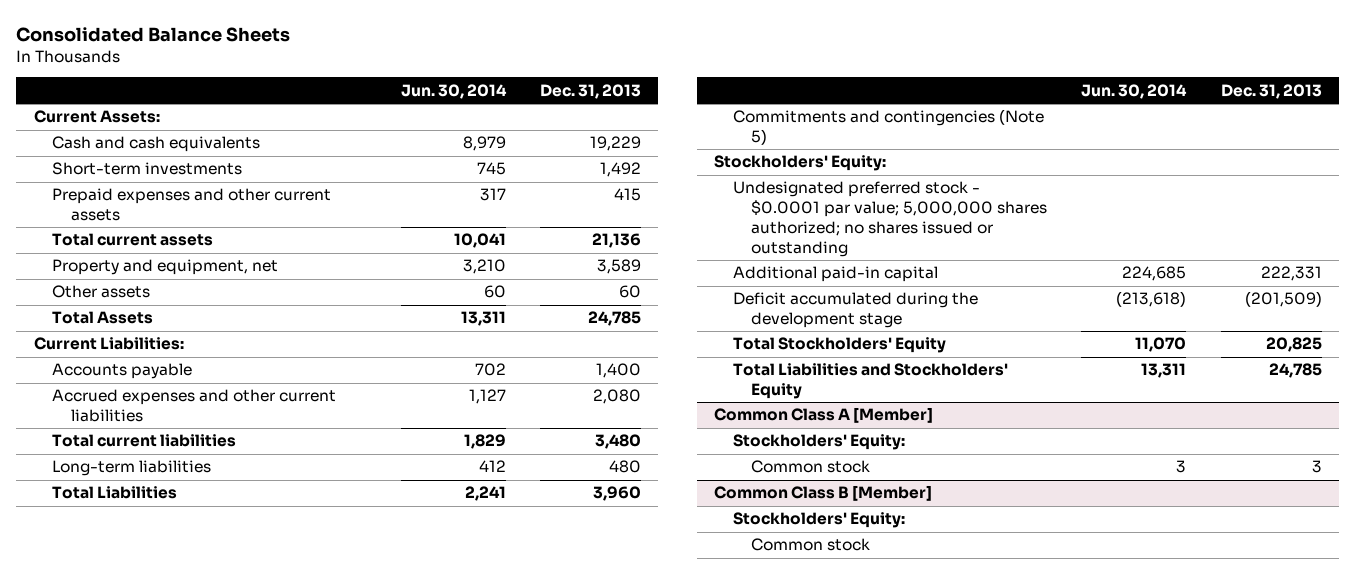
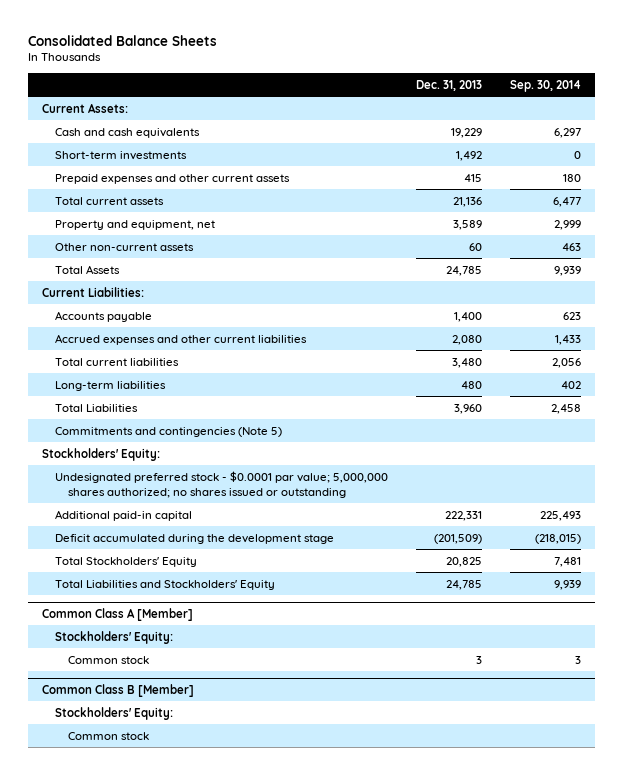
[400,83,507,99] Jun. 30, 2014 -> none
none -> [510,79,582,92] Sep. 30, 2014
[52,285,151,299] Other assets -> [54,242,194,251] Other non-current assets

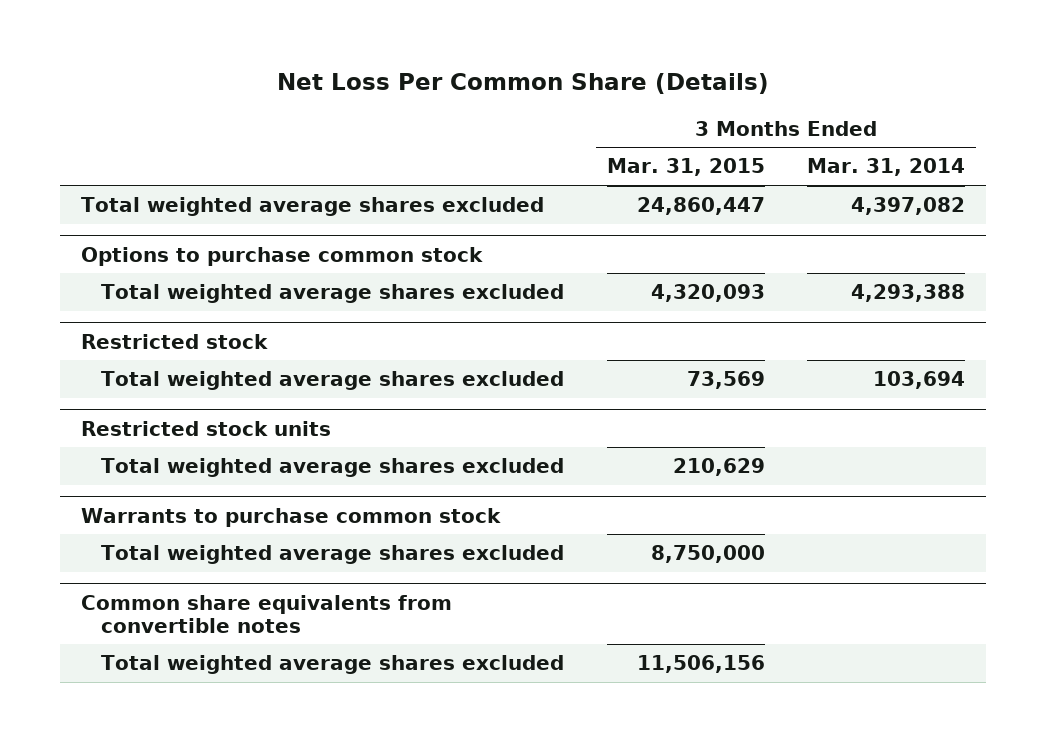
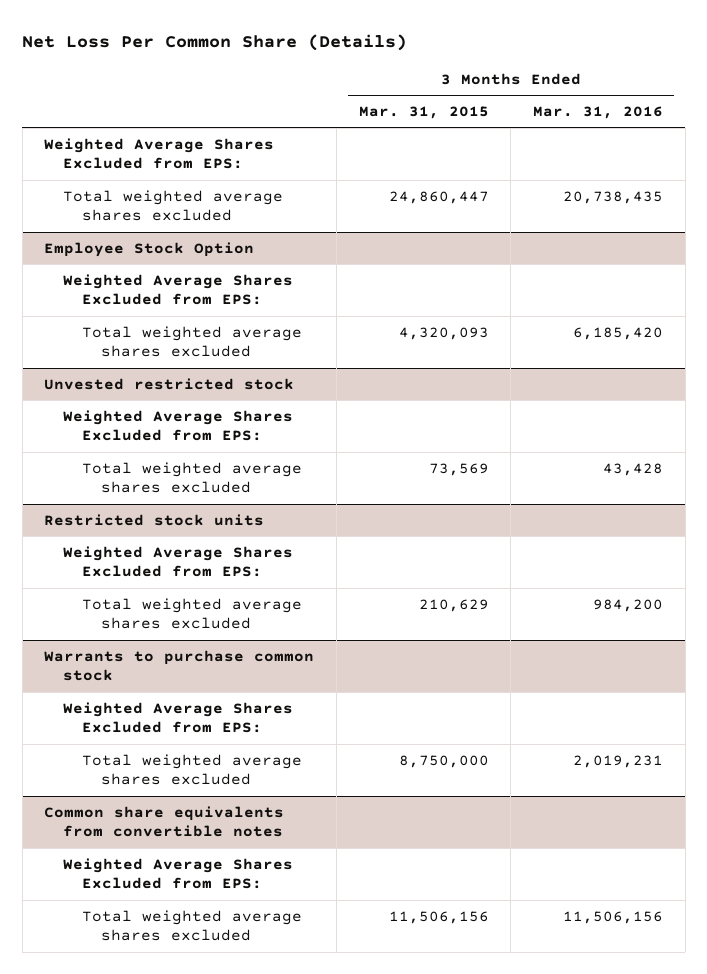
[807,158,966,177] Mar. 31, 2014 -> none
none -> [532,106,663,120] Mar. 31, 2016
none -> [44,137,275,170] Weighted Average Shares Excluded from EPS:
[80,246,483,266] Options to purchase common stock -> none
none -> [44,241,255,257] Employee Stock Option
none -> [63,273,294,306] Weighted Average Shares Excluded from EPS:
[80,333,268,349] Restricted stock -> [44,377,295,390] Unvested restricted stock
none -> [63,409,294,442] Weighted Average Shares Excluded from EPS:
none -> [63,545,294,578] Weighted Average Shares Excluded from EPS:
none -> [63,701,294,734] Weighted Average Shares Excluded from EPS:
none -> [63,857,294,890] Weighted Average Shares Excluded from EPS:

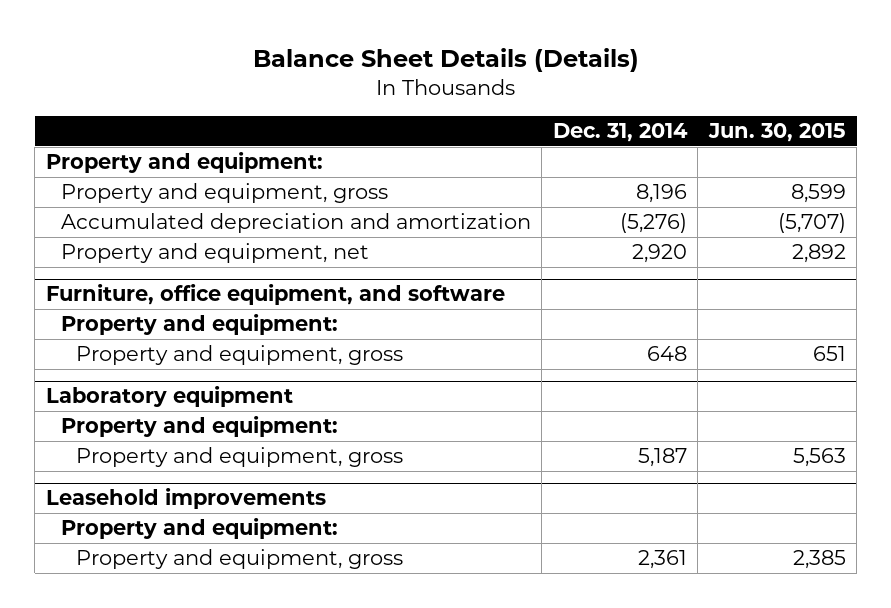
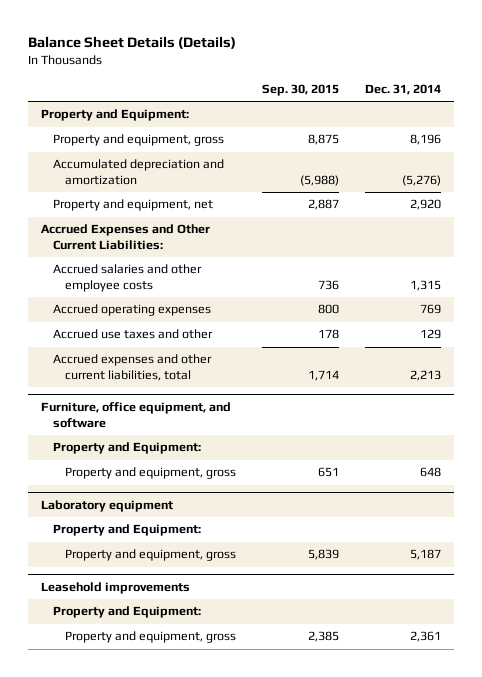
[707,123,846,143] Jun. 30, 2015 -> none
none -> [261,83,339,96] Sep. 30, 2015
[45,152,323,174] Property and equipment: -> [40,109,189,122] Property and Equipment:
none -> [40,224,210,251] Accrued Expenses and Other Current Liabilities:
none -> [52,264,202,293] Accrued salaries and other employee costs
none -> [52,304,211,317] Accrued operating expenses
none -> [52,329,213,340] Accrued use taxes and other
none -> [52,354,212,382] Accrued expenses and other current liabilities, total
[60,314,338,336] Property and equipment: -> [52,442,201,455] Property and Equipment:
[60,416,338,438] Property and equipment: -> [52,524,201,537] Property and Equipment:
[60,518,338,540] Property and equipment: -> [52,606,201,619] Property and Equipment:

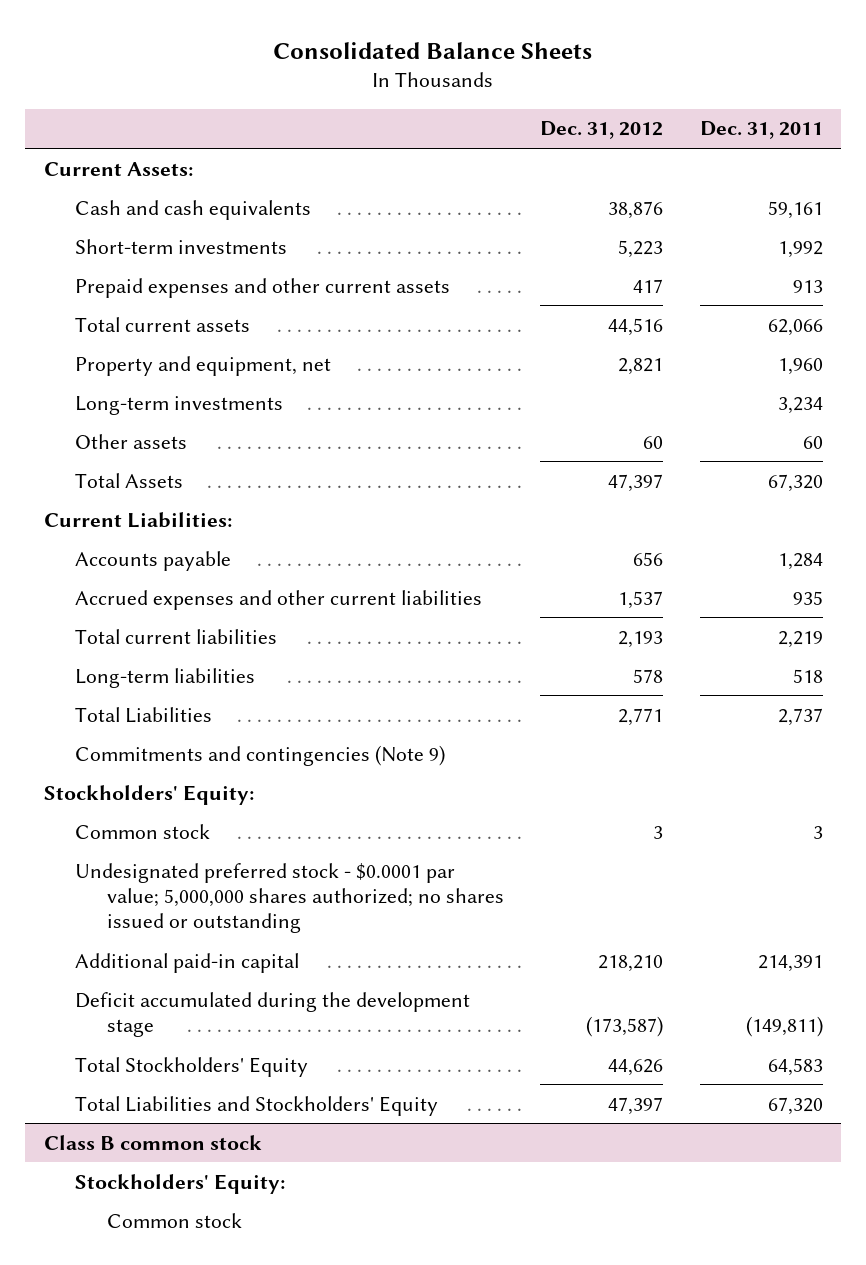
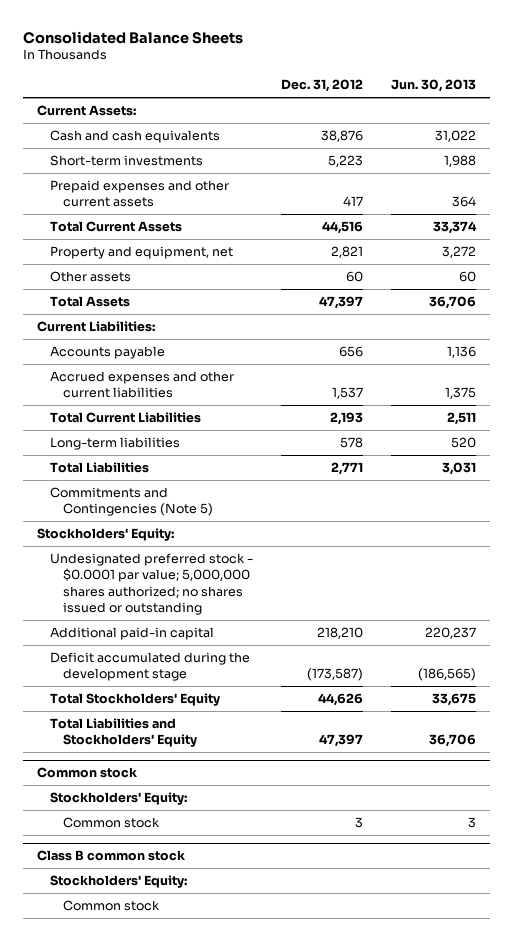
[699,121,823,140] Dec. 31, 2011 -> none
none -> [390,79,476,93] Jun. 30, 2013
[75,316,251,332] Total current assets -> [49,221,182,233] Total Current Assets
[75,395,284,415] Long-term investments -> none
[75,628,278,644] Total current liabilities -> [49,412,201,424] Total Current Liabilities
[75,744,446,766] Commitments and contingencies (Note 9) -> [49,487,213,517] Commitments and Contingencies (Note 5)
[75,823,211,839] Common stock -> none
none -> [37,767,138,779] Common stock
none -> [49,792,187,806] Stockholders' Equity:
none -> [62,817,160,829] Common stock

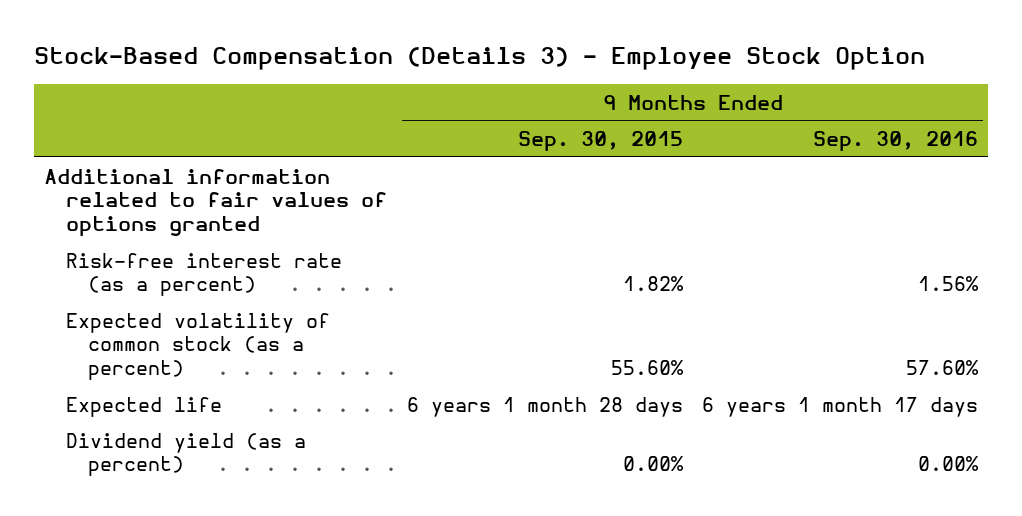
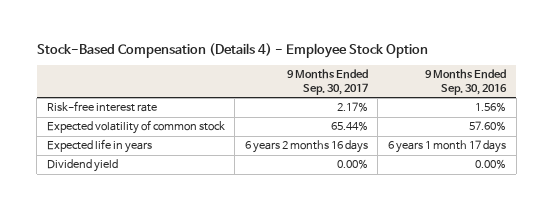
[34,47,926,71] Stock-Based Compensation (Details 3) - Employee Stock Option -> [36,42,428,58] Stock-Based Compensation (Details 4) - Employee Stock Option
[517,131,683,152] Sep. 30, 2015 -> none
none -> [286,69,368,95] 9 Months Ended Sep. 30, 2017
[43,168,387,236] Additional information related to fair values of options granted -> none
[65,252,342,297] Risk-free interest rate (as a percent) -> [46,101,157,113] Risk-free interest rate
[65,312,330,380] Expected volatility of common stock (as a percent) -> [46,120,225,135] Expected volatility of common stock
[65,396,222,417] Expected life -> [46,139,152,154] Expected life in years
[65,432,306,477] Dividend yield (as a percent) -> [46,159,118,173] Dividend yield

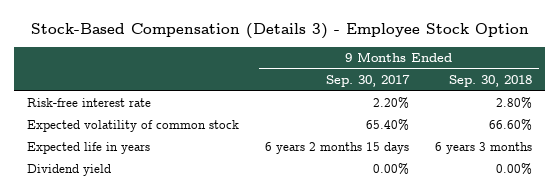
[36,42,428,58] Stock-Based Compensation (Details 4) - Employee Stock Option -> [30,23,529,40] Stock-Based Compensation (Details 3) - Employee Stock Option
[424,69,507,95] 9 Months Ended Sep. 30, 2016 -> none
none -> [449,74,533,87] Sep. 30, 2018
[336,102,368,113] 2.17% -> [373,97,410,110] 2.20%
[330,121,368,132] 65.44% -> [366,119,410,132] 65.40%
[244,140,368,154] 6 years 2 months 16 days -> [265,142,410,155] 6 years 2 months 15 days

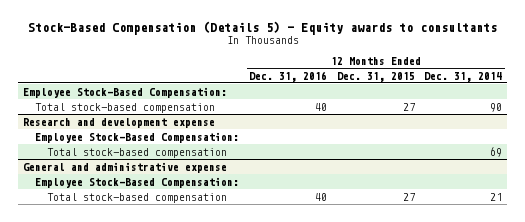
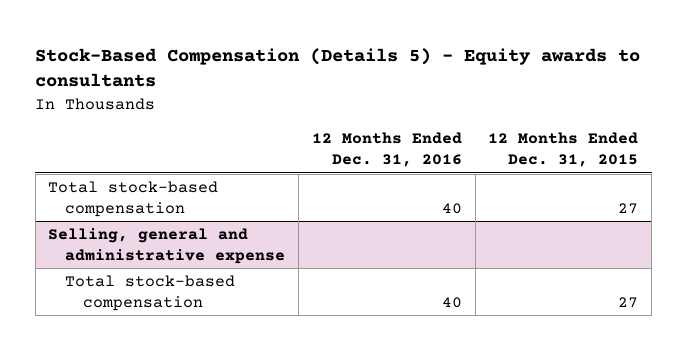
[424,71,503,82] Dec. 31, 2014 -> none
[23,86,228,98] Employee Stock-Based Compensation: -> none
[35,131,240,143] Employee Stock-Based Compensation: -> none
[47,147,228,158] Total stock-based compensation -> none
[23,161,228,173] General and administrative expense -> none
[35,176,240,188] Employee Stock-Based Compensation: -> none
[23,117,216,128] Research and development expense -> [48,227,286,265] Selling, general and administrative expense

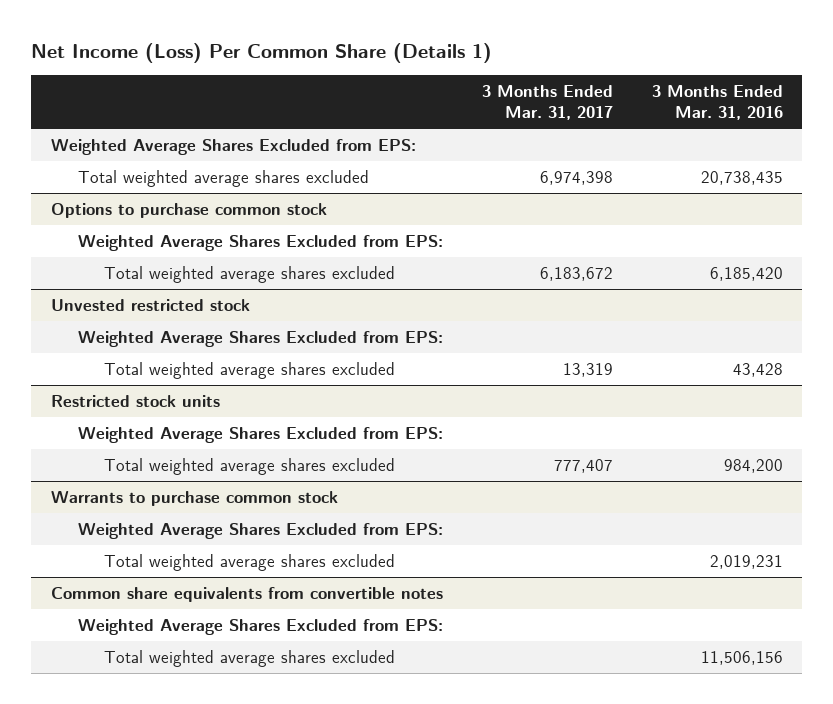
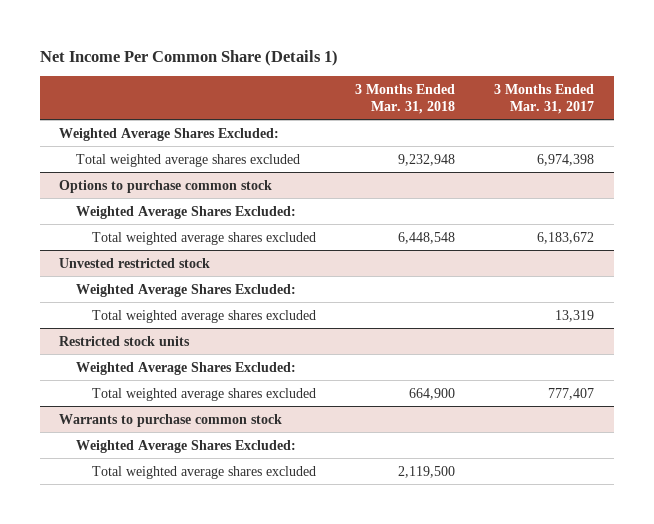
[31,43,493,64] Net Income (Loss) Per Common Share (Details 1) -> [39,49,338,66] Net Income Per Common Share (Details 1)
[651,85,783,121] 3 Months Ended Mar. 31, 2016 -> none
none -> [355,83,456,114] 3 Months Ended Mar. 31, 2018
[50,138,416,155] Weighted Average Shares Excluded from EPS: -> [59,127,280,141] Weighted Average Shares Excluded:
[77,234,443,251] Weighted Average Shares Excluded from EPS: -> [75,205,296,219] Weighted Average Shares Excluded:
[77,330,443,347] Weighted Average Shares Excluded from EPS: -> [75,283,296,297] Weighted Average Shares Excluded:
[77,426,443,443] Weighted Average Shares Excluded from EPS: -> [75,361,296,375] Weighted Average Shares Excluded:
[104,553,396,571] Total weighted average shares excluded -> none
[50,586,443,602] Common share equivalents from convertible notes -> none
[77,618,443,635] Weighted Average Shares Excluded from EPS: -> none
[77,522,443,539] Weighted Average Shares Excluded from EPS: -> [75,439,296,453] Weighted Average Shares Excluded:

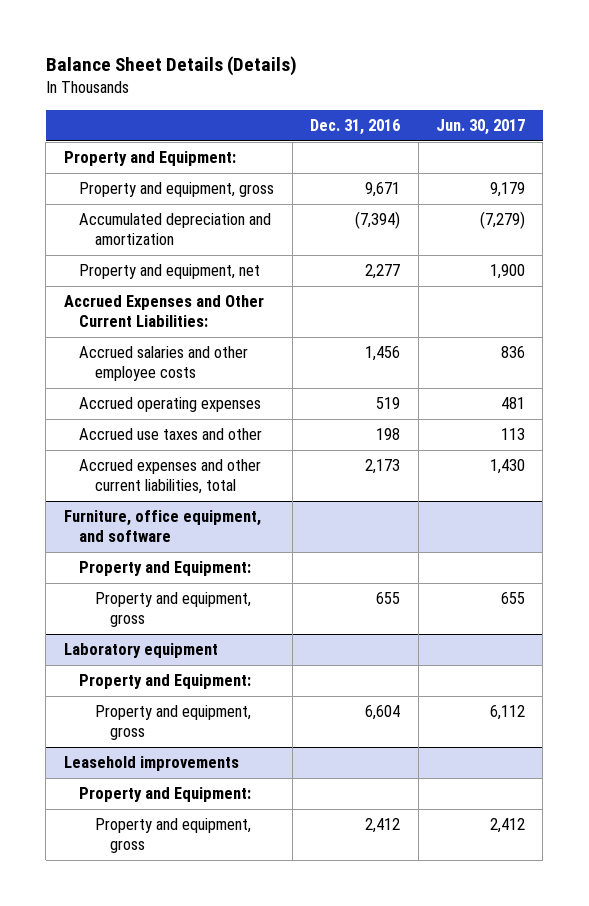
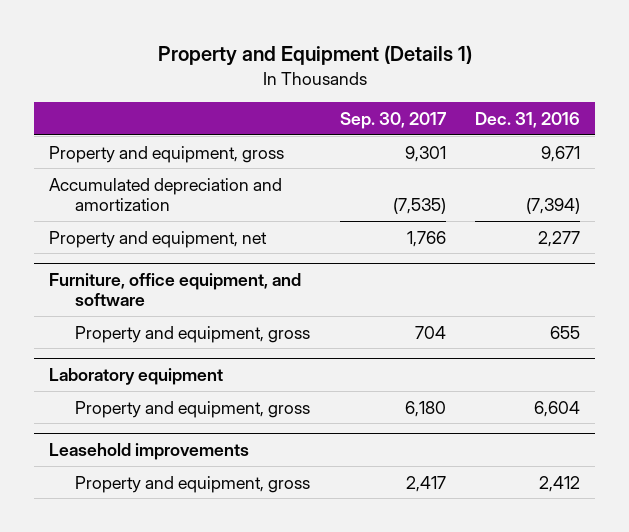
[45,56,297,77] Balance Sheet Details (Details) -> [157,45,472,67] Property and Equipment (Details 1)
[436,118,526,135] Jun. 30, 2017 -> none
none -> [339,111,447,129] Sep. 30, 2017
[63,151,236,167] Property and Equipment: -> none
[63,295,264,327] Accrued Expenses and Other Current Liabilities: -> none
[79,346,249,381] Accrued salaries and other employee costs -> none
[79,397,262,413] Accrued operating expenses -> none
[79,428,263,441] Accrued use taxes and other -> none
[79,459,262,494] Accrued expenses and other current liabilities, total -> none
[79,561,252,577] Property and Equipment: -> none
[79,674,252,690] Property and Equipment: -> none
[79,787,252,803] Property and Equipment: -> none

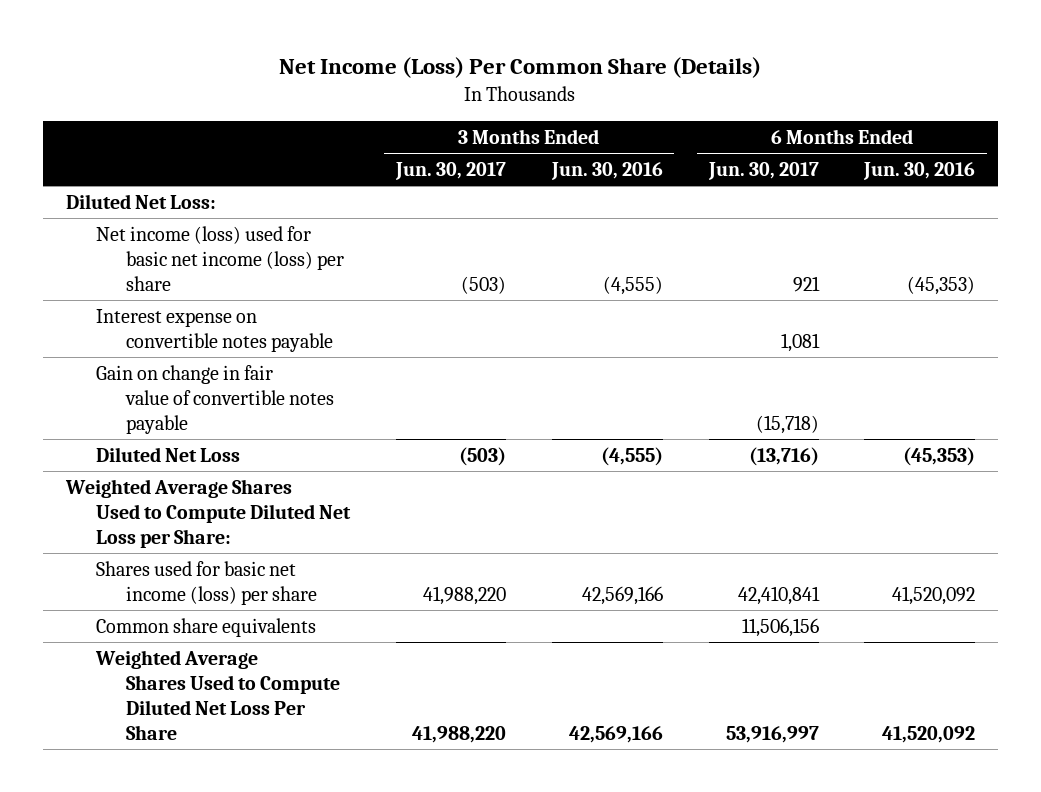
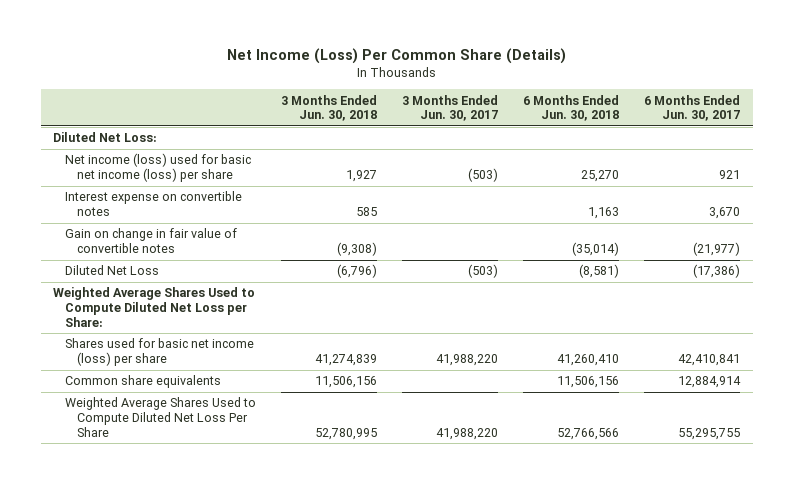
[550,162,663,181] Jun. 30, 2016 -> none
[863,162,976,181] Jun. 30, 2016 -> none
none -> [281,94,378,122] 3 Months Ended Jun. 30, 2018
none -> [523,94,620,122] 6 Months Ended Jun. 30, 2018
[95,308,334,352] Interest expense on convertible notes payable -> [65,191,243,217] Interest expense on convertible notes
[780,332,820,352] 1,081 -> [709,207,741,220] 3,670
[95,364,335,434] Gain on change in fair value of convertible notes payable -> [65,228,238,254] Gain on change in fair value of convertible notes
[755,414,819,434] (15,718) -> [693,242,741,257] (21,977)
[748,446,819,466] (13,716) -> [693,264,741,279] (17,386)
[741,617,819,637] 11,506,156 -> [678,376,742,389] 12,884,914
[725,725,819,743] 53,916,997 -> [678,427,741,440] 55,295,755

